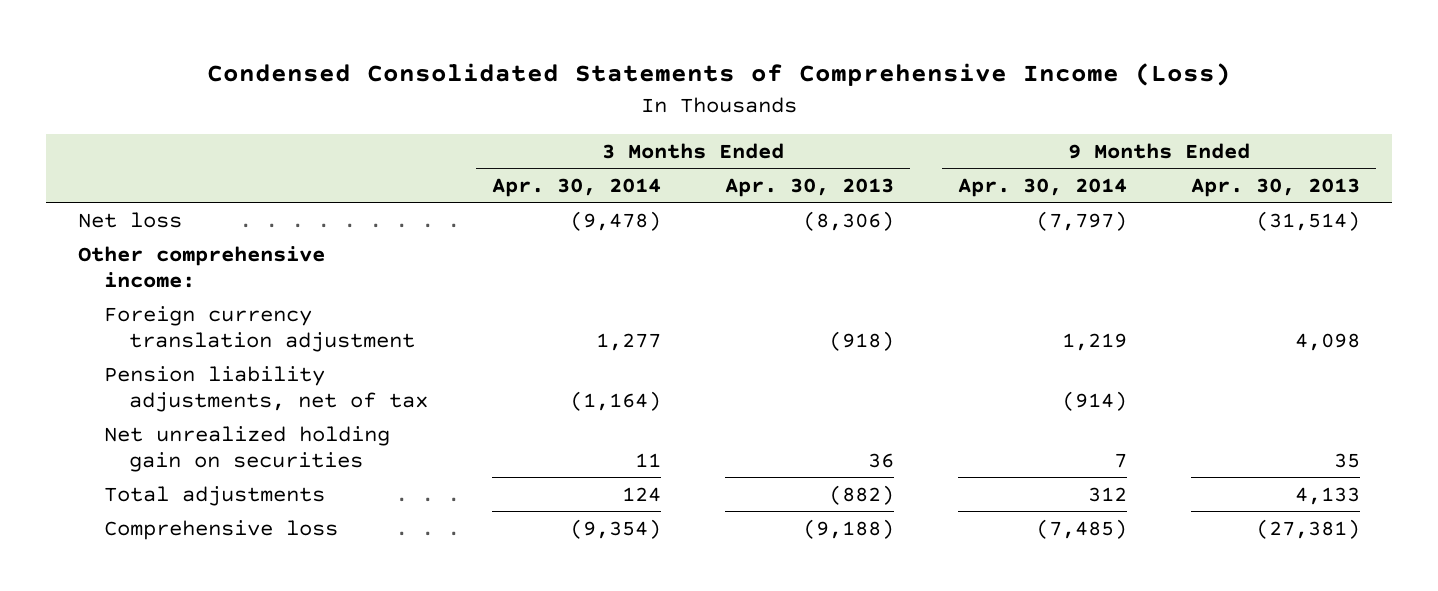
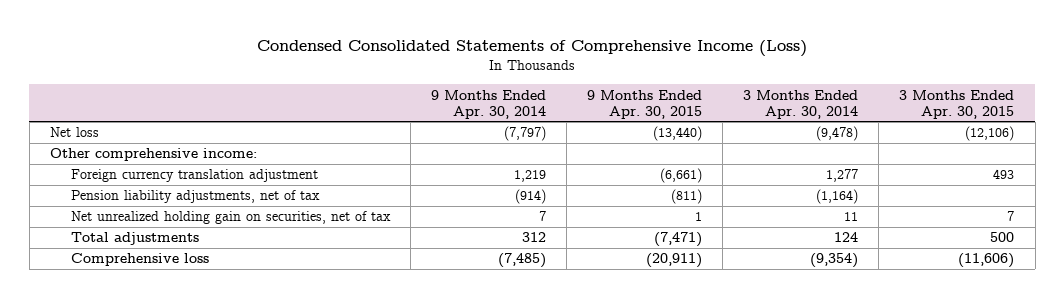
[725,178,895,198] Apr. 30, 2013 -> none
[1191,178,1361,198] Apr. 30, 2013 -> none
none -> [587,89,703,119] 9 Months Ended Apr. 30, 2015
none -> [899,89,1015,119] 3 Months Ended Apr. 30, 2015
[103,425,390,473] Net unrealized holding gain on securities -> [71,211,392,225] Net unrealized holding gain on securities, net of tax

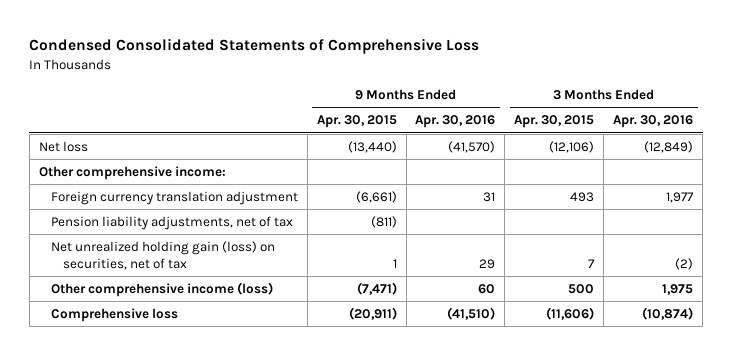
[257,40,808,58] Condensed Consolidated Statements of Comprehensive Income (Loss) -> [29,38,480,55] Condensed Consolidated Statements of Comprehensive Loss
[431,89,547,119] 9 Months Ended Apr. 30, 2014 -> none
[743,89,859,119] 3 Months Ended Apr. 30, 2014 -> none
none -> [415,115,496,129] Apr. 30, 2016
none -> [613,115,694,129] Apr. 30, 2016
[71,211,392,225] Net unrealized holding gain on securities, net of tax -> [50,240,275,270] Net unrealized holding gain (loss) on securities, net of tax
[71,232,200,246] Total adjustments -> [50,281,273,297] Other comprehensive income (loss)

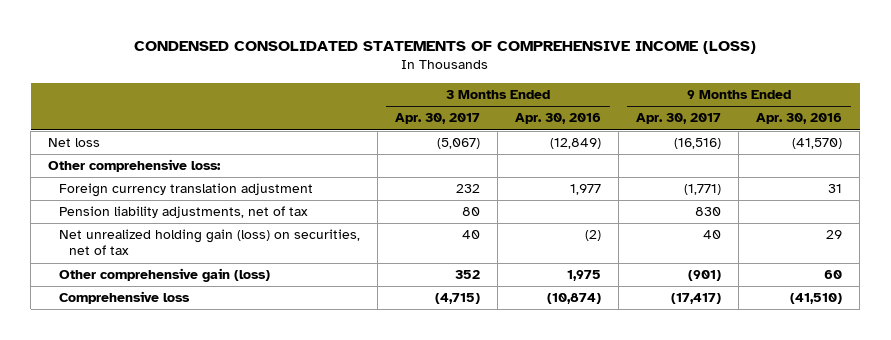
[29,38,480,55] Condensed Consolidated Statements of Comprehensive Loss -> [134,41,757,55] CONDENSED CONSOLIDATED STATEMENTS OF COMPREHENSIVE INCOME (LOSS)
[316,115,397,129] Apr. 30, 2015 -> none
[514,115,595,129] Apr. 30, 2015 -> none
none -> [394,113,480,125] Apr. 30, 2017
none -> [636,113,722,125] Apr. 30, 2017
[38,165,226,180] Other comprehensive income: -> [48,159,222,173] Other comprehensive loss:
[50,281,273,297] Other comprehensive income (loss) -> [58,268,270,283] Other comprehensive gain (loss)

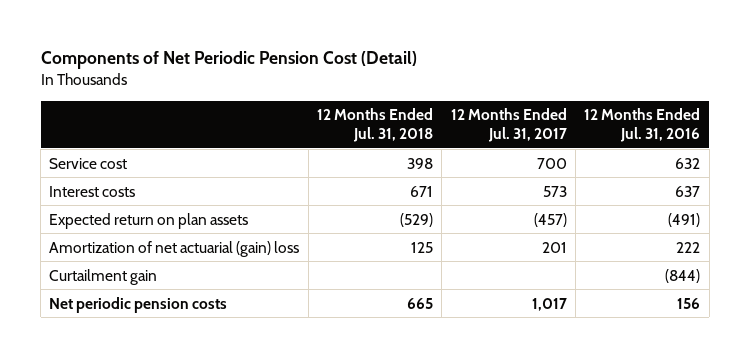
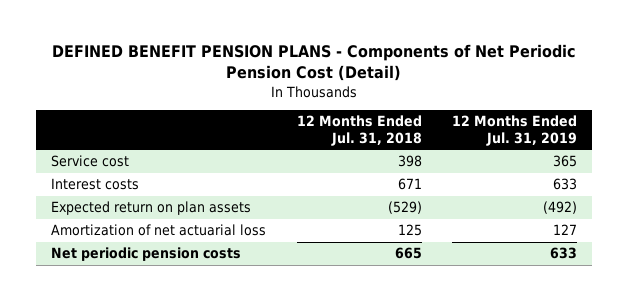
[40,51,417,70] Components of Net Periodic Pension Cost (Detail) -> [52,44,577,82] DEFINED BENEFIT PENSION PLANS - Components of Net Periodic Pension Cost (Detail)
[450,108,567,143] 12 Months Ended Jul. 31, 2017 -> none
[584,108,701,143] 12 Months Ended Jul. 31, 2016 -> none
none -> [451,115,577,146] 12 Months Ended Jul. 31, 2019
[49,268,158,285] Curtailment gain -> none
[49,240,300,257] Amortization of net actuarial (gain) loss -> [51,224,267,237] Amortization of net actuarial loss

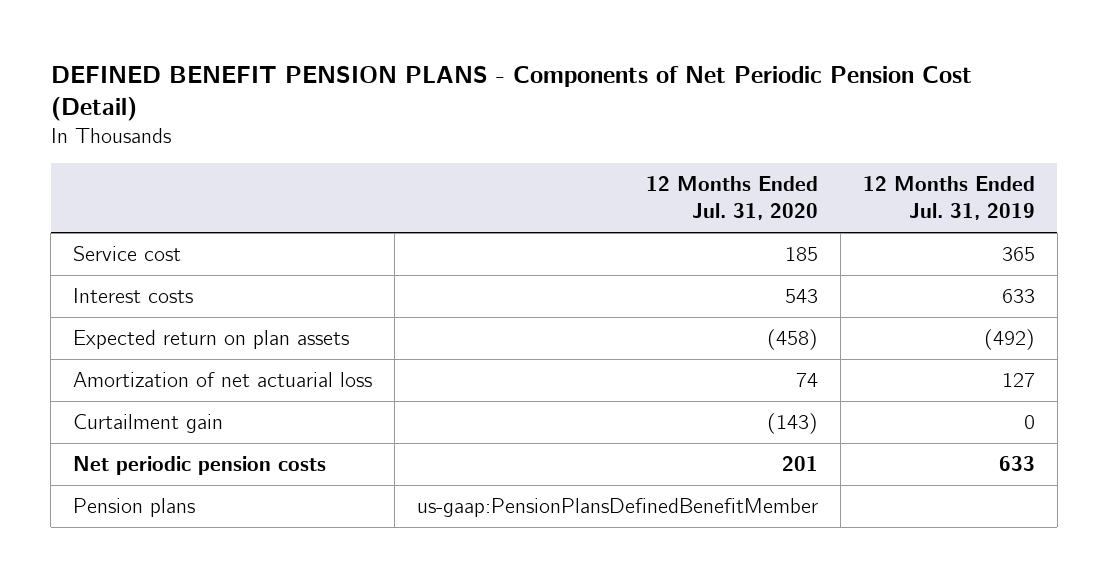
[296,115,422,146] 12 Months Ended Jul. 31, 2018 -> none
none -> [646,176,819,221] 12 Months Ended Jul. 31, 2020
none -> [73,414,224,434] Curtailment gain
none -> [73,498,196,518] Pension plans

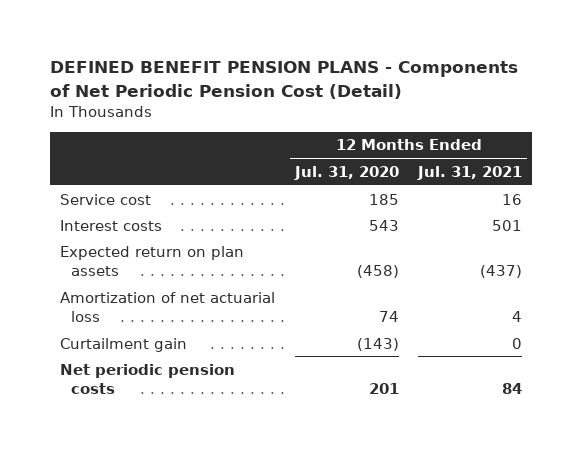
[862,176,1035,221] 12 Months Ended Jul. 31, 2019 -> none
none -> [417,165,523,180] Jul. 31, 2021
[73,498,196,518] Pension plans -> none

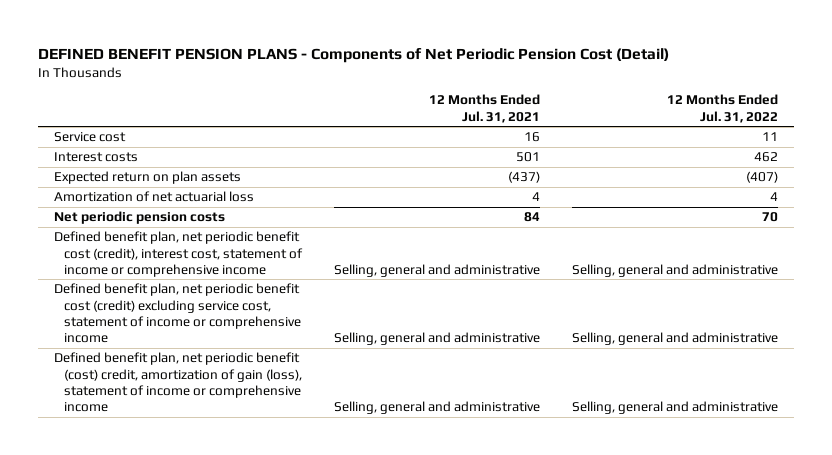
[293,165,399,180] Jul. 31, 2020 -> none
none -> [667,94,779,123] 12 Months Ended Jul. 31, 2022
[59,337,187,352] Curtailment gain -> none
none -> [53,231,303,277] Defined benefit plan, net periodic benefit cost (credit), interest cost, statement of income or comprehensive income
none -> [53,283,301,344] Defined benefit plan, net periodic benefit cost (credit) excluding service cost, statement of income or comprehensive income
none -> [53,352,302,413] Defined benefit plan, net periodic benefit (cost) credit, amortization of gain (loss), statement of income or comprehensive income

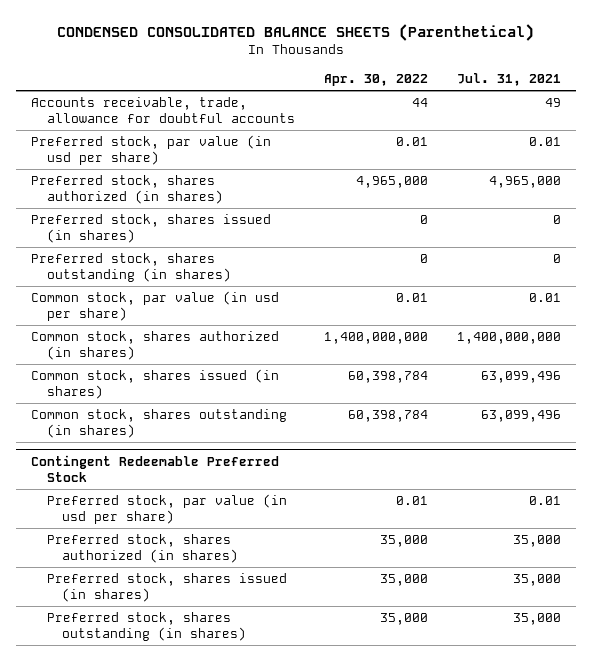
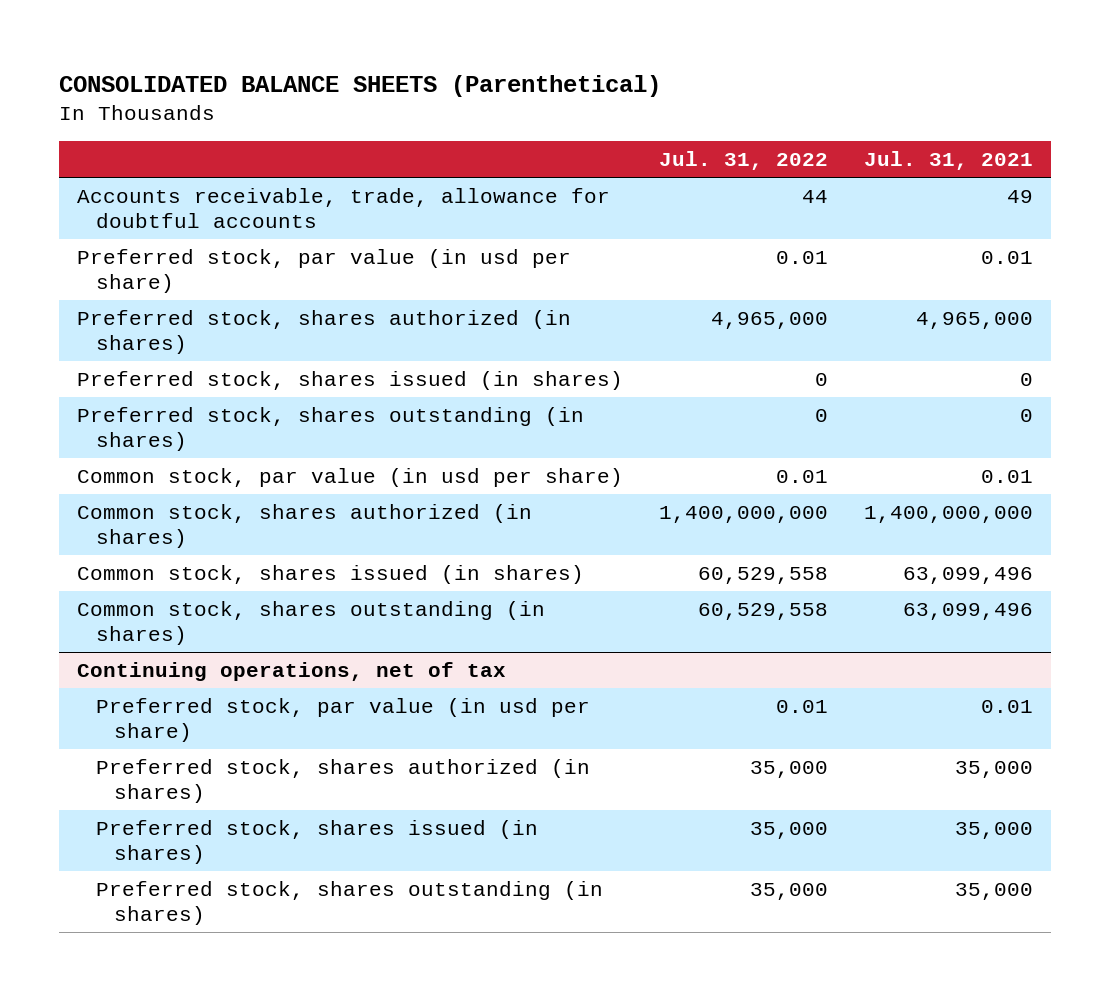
[57,23,535,41] CONDENSED CONSOLIDATED BALANCE SHEETS (Parenthetical) -> [59,74,662,97] CONSOLIDATED BALANCE SHEETS (Parenthetical)
[323,74,428,87] Apr. 30, 2022 -> none
none -> [659,150,829,170] Jul. 31, 2022
[30,454,279,482] Contingent Redeemable Preferred Stock -> [77,662,507,682] Continuing operations, net of tax

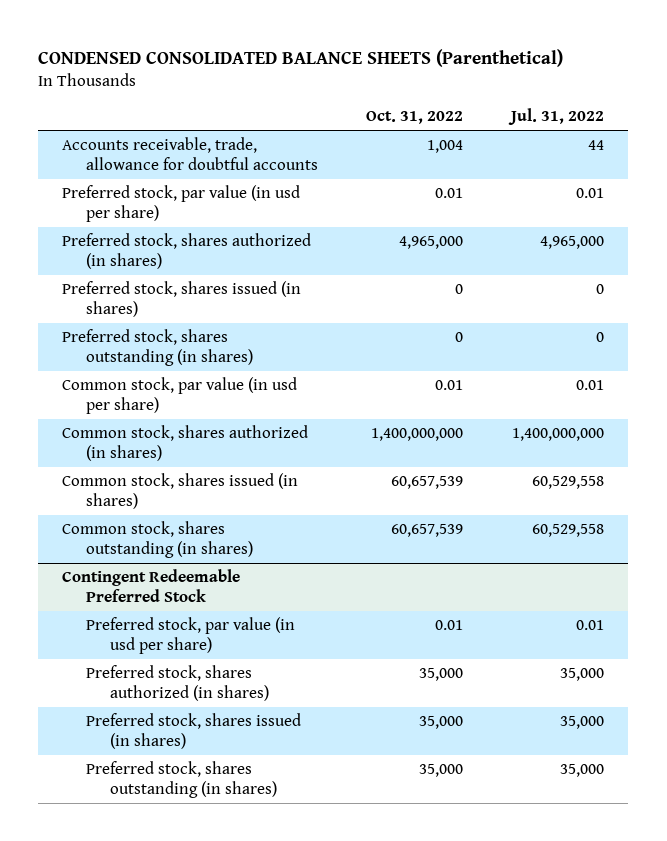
[59,74,662,97] CONSOLIDATED BALANCE SHEETS (Parenthetical) -> [38,48,564,67] CONDENSED CONSOLIDATED BALANCE SHEETS (Parenthetical)
[863,150,1033,170] Jul. 31, 2021 -> none
none -> [366,111,464,125] Oct. 31, 2022
[77,662,507,682] Continuing operations, net of tax -> [62,569,241,602] Contingent Redeemable Preferred Stock

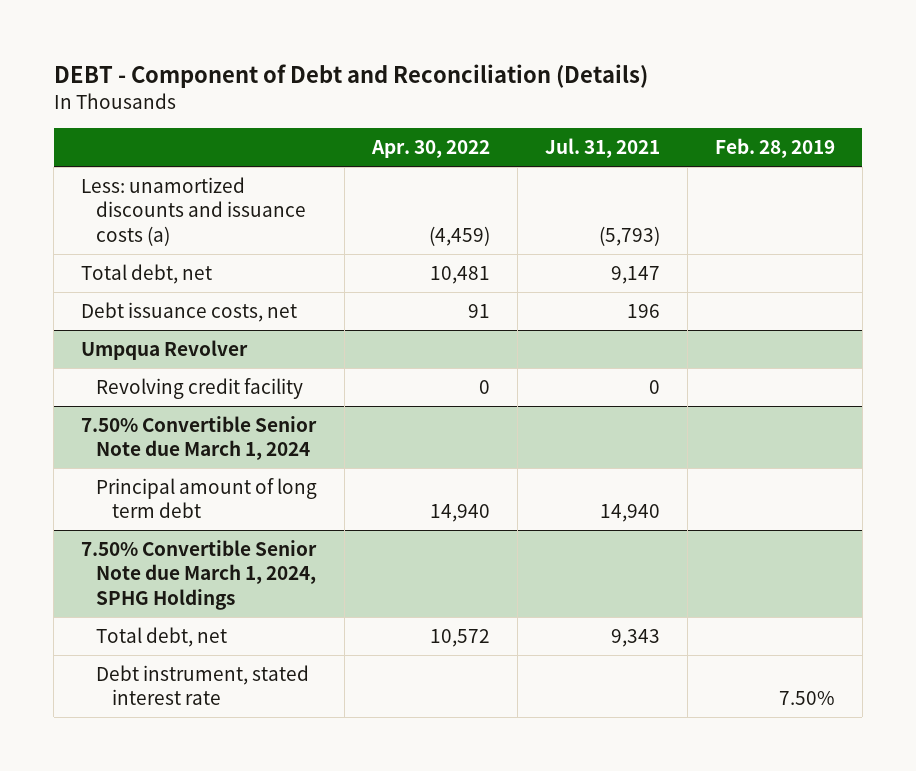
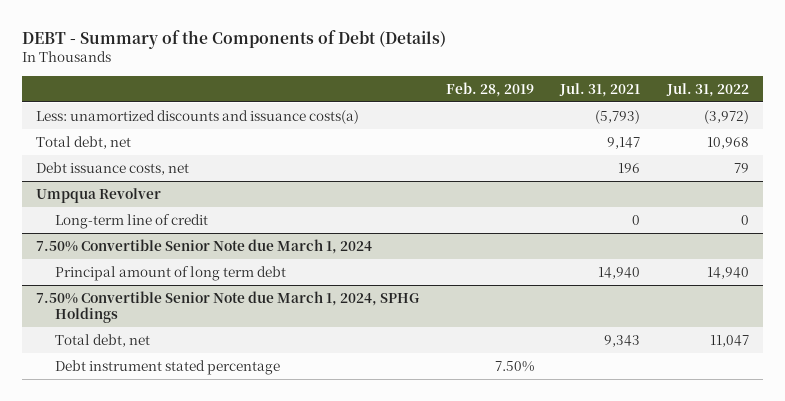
[53,64,648,89] DEBT - Component of Debt and Reconciliation (Details) -> [22,29,447,49] DEBT - Summary of the Components of Debt (Details)
[371,140,491,159] Apr. 30, 2022 -> none
none -> [666,82,750,97] Jul. 31, 2022
[81,177,307,246] Less: unamortized discounts and issuance costs (a) -> [35,109,359,124] Less: unamortized discounts and issuance costs(a)
[96,378,304,400] Revolving credit facility -> none
none -> [54,213,208,229] Long-term line of credit
[96,665,310,706] Debt instrument, stated interest rate -> [54,359,280,375] Debt instrument stated percentage

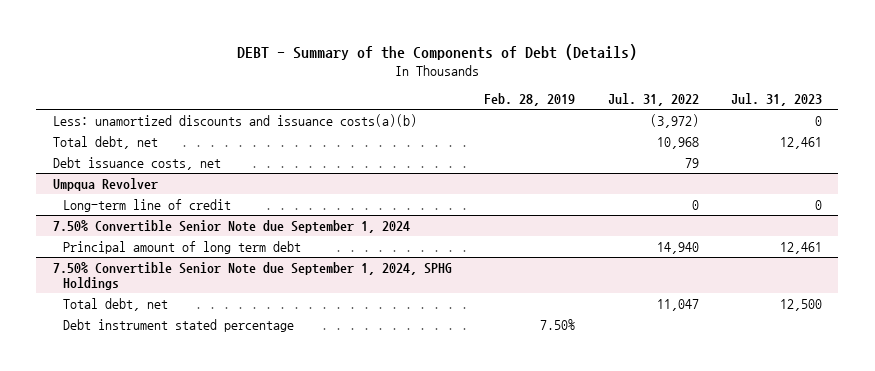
[559,82,641,97] Jul. 31, 2021 -> none
none -> [731,93,823,107] Jul. 31, 2023
[35,109,359,124] Less: unamortized discounts and issuance costs(a) -> [52,113,417,127] Less: unamortized discounts and issuance costs(a)(b)
[35,238,372,254] 7.50% Convertible Senior Note due March 1, 2024 -> [52,219,410,233] 7.50% Convertible Senior Note due September 1, 2024
[35,290,420,324] 7.50% Convertible Senior Note due March 1, 2024, SPHG Holdings -> [52,261,452,291] 7.50% Convertible Senior Note due September 1, 2024, SPHG Holdings

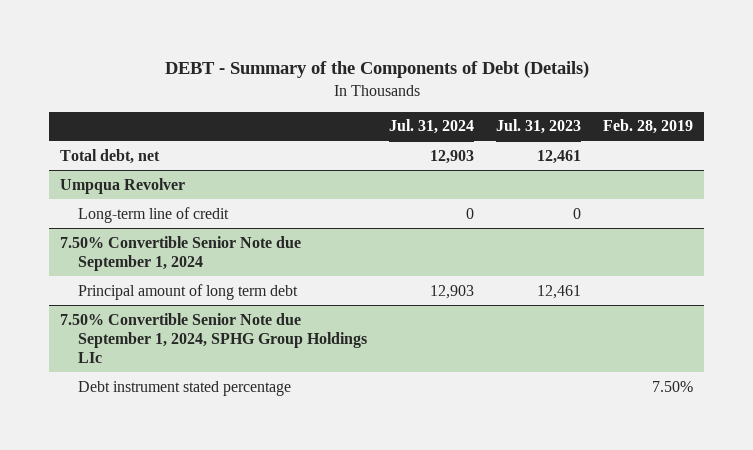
[607,93,699,107] Jul. 31, 2022 -> none
none -> [388,119,474,135] Jul. 31, 2024
[52,113,417,127] Less: unamortized discounts and issuance costs(a)(b) -> none
[52,156,221,170] Debt issuance costs, net -> none
[63,297,169,311] Total debt, net -> none
[52,261,452,291] 7.50% Convertible Senior Note due September 1, 2024, SPHG Holdings -> [60,312,367,363] 7.50% Convertible Senior Note due September 1, 2024, SPHG Group Holdings LIc

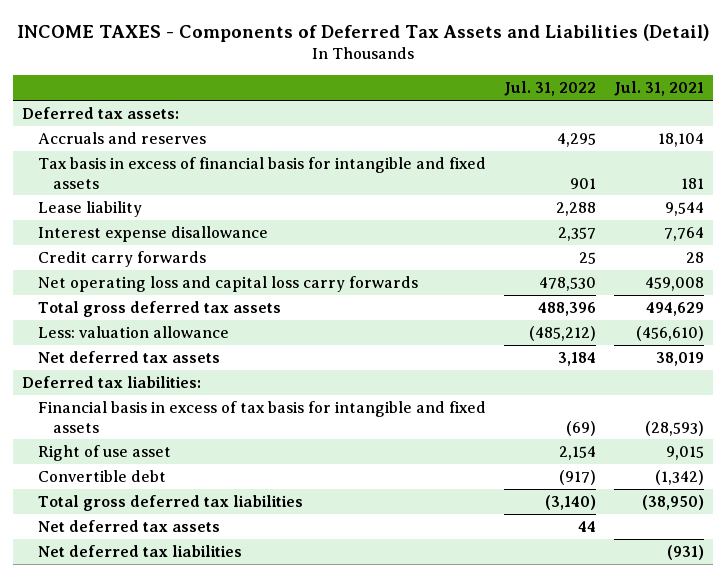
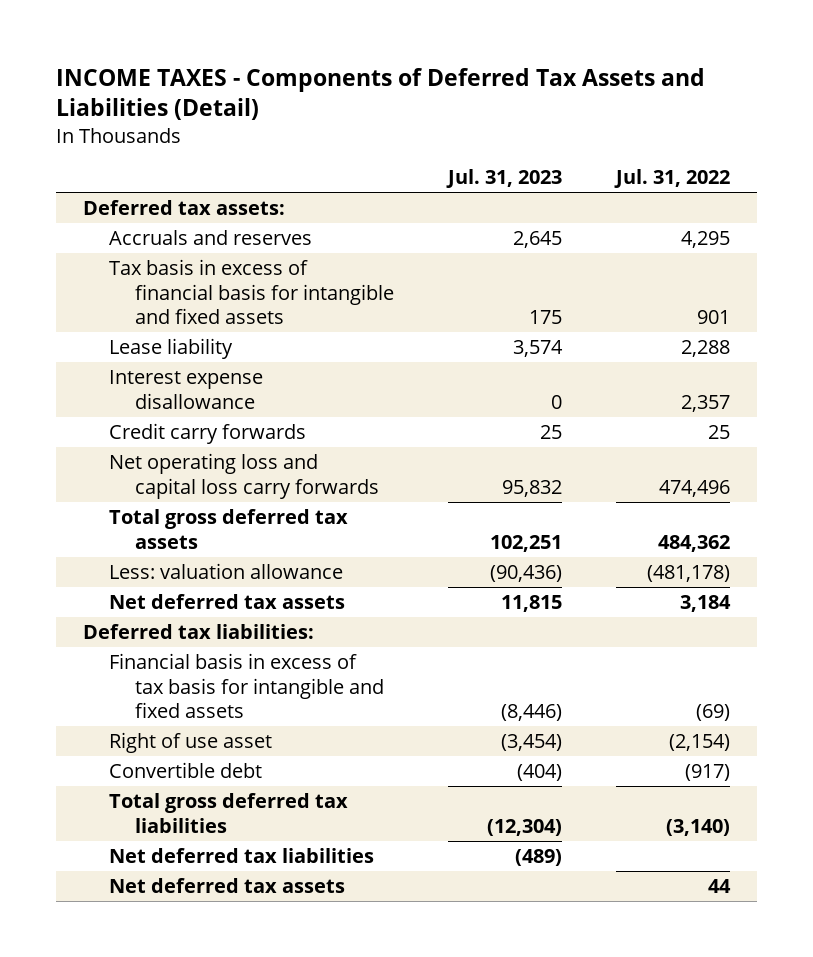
[614,81,705,97] Jul. 31, 2021 -> none
none -> [446,169,563,189] Jul. 31, 2023
[538,276,596,291] 478,530 -> [659,479,731,497] 474,496
[537,301,596,316] 488,396 -> [658,534,731,552] 484,362
[528,325,596,341] (485,212) -> [647,565,731,583] (481,178)
[558,445,596,460] 2,154 -> [669,734,731,752] (2,154)
[37,519,220,532] Net deferred tax assets -> [109,878,346,894] Net deferred tax assets

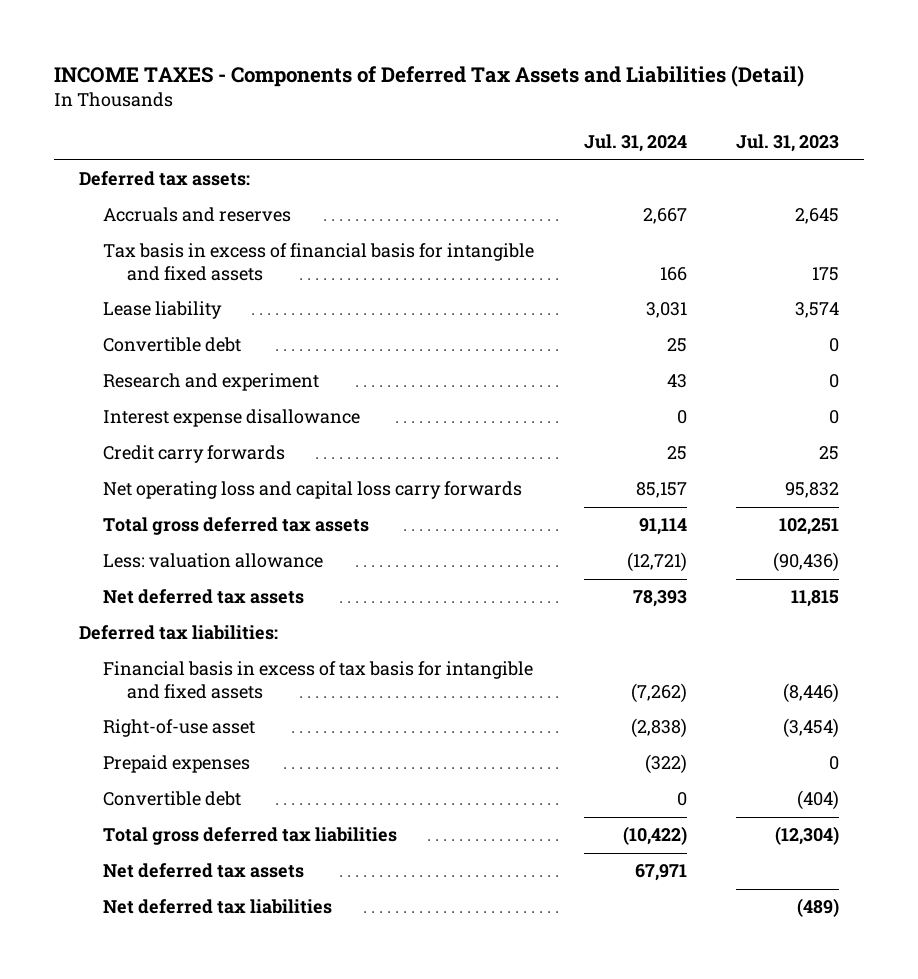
[614,169,731,189] Jul. 31, 2022 -> none
none -> [583,133,687,152] Jul. 31, 2024
none -> [103,337,242,353] Convertible debt
none -> [103,373,320,392] Research and experiment
[109,732,273,754] Right of use asset -> [103,719,256,738] Right-of-use asset
none -> [103,755,251,774] Prepaid expenses
[109,848,375,864] Net deferred tax liabilities -> [103,899,333,915] Net deferred tax liabilities

